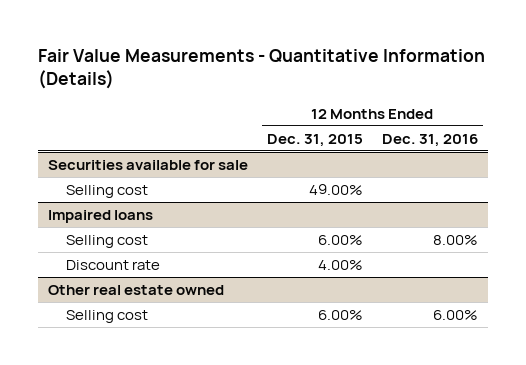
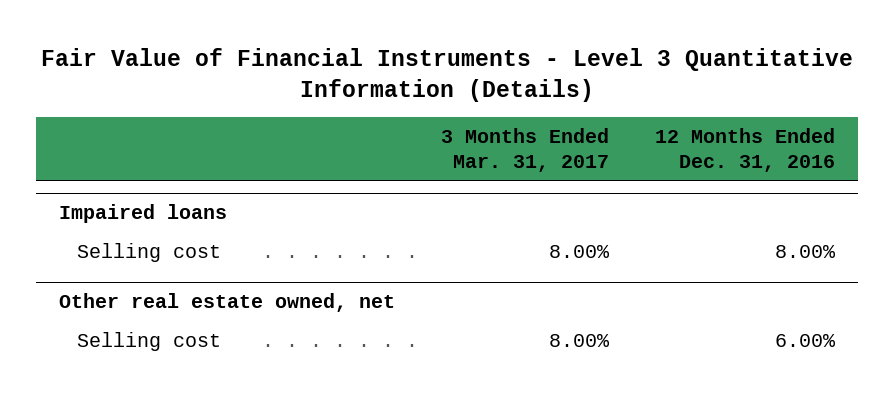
[38,48,486,90] Fair Value Measurements - Quantitative Information (Details) -> [40,48,853,103] Fair Value of Financial Instruments - Level 3 Quantitative Information (Details)
[266,133,363,147] Dec. 31, 2015 -> none
none -> [440,127,609,172] 3 Months Ended Mar. 31, 2017
[47,160,248,171] Securities available for sale -> none
[66,185,149,199] Selling cost -> none
[66,260,161,271] Discount rate -> none
[47,285,224,296] Other real estate owned -> [58,293,395,313] Other real estate owned, net

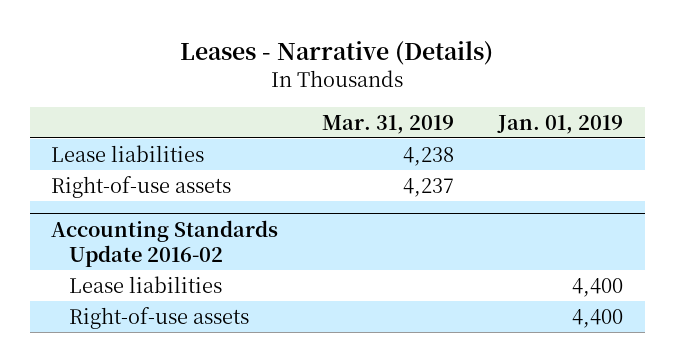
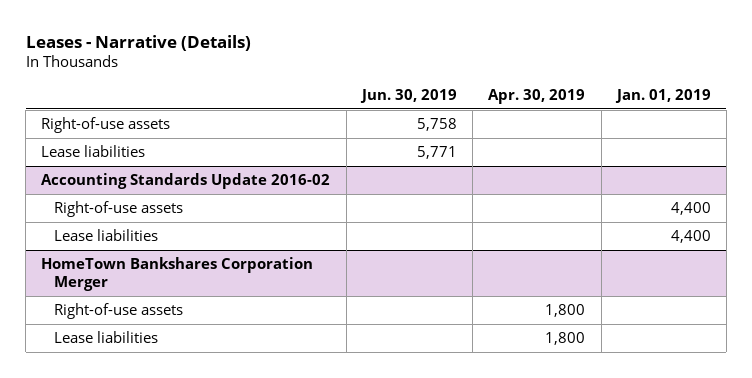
[322,114,455,134] Mar. 31, 2019 -> none
none -> [359,89,457,104] Jun. 30, 2019
none -> [488,89,586,105] Apr. 30, 2019
[51,144,205,162] Lease liabilities -> [41,144,146,157] Lease liabilities
[69,275,223,293] Lease liabilities -> [54,228,159,241] Lease liabilities
none -> [41,256,314,291] HomeTown Bankshares Corporation Merger
none -> [54,302,184,319] Right-of-use assets
none -> [54,330,159,343] Lease liabilities

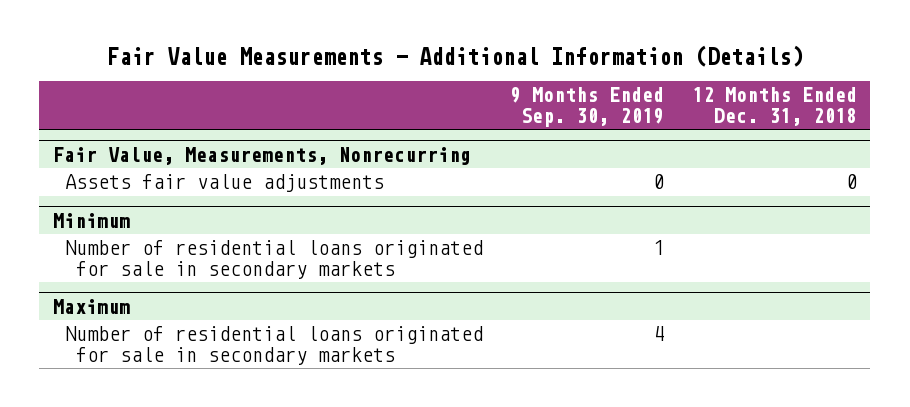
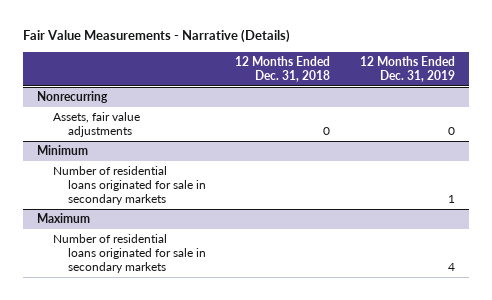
[106,44,803,67] Fair Value Measurements - Additional Information (Details) -> [22,29,290,44] Fair Value Measurements - Narrative (Details)
[510,87,665,127] 9 Months Ended Sep. 30, 2019 -> none
none -> [359,55,455,82] 12 Months Ended Dec. 31, 2019
[53,146,472,165] Fair Value, Measurements, Nonrecurring -> [37,91,109,104] Nonrecurring
[64,174,384,193] Assets fair value adjustments -> [52,112,140,138] Assets, fair value adjustments

